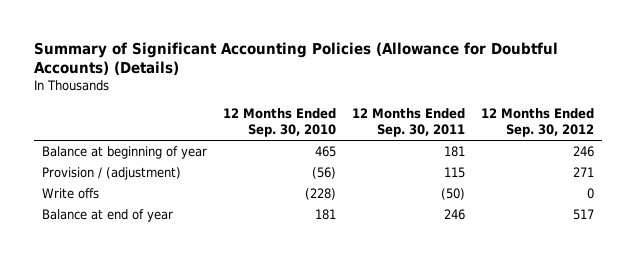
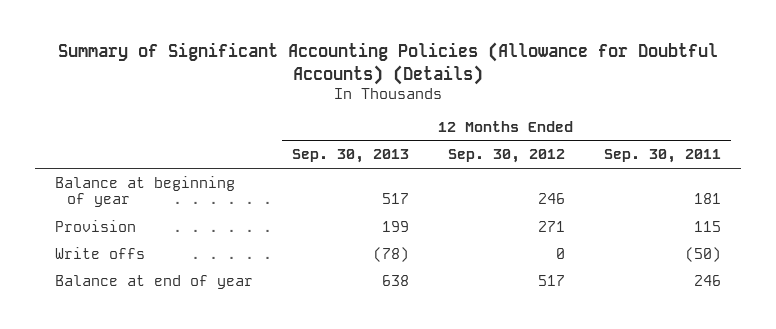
[223,108,337,138] 12 Months Ended Sep. 30, 2010 -> none
none -> [291,149,409,164] Sep. 30, 2013
[41,167,181,181] Provision / (adjustment) -> [54,219,136,232] Provision

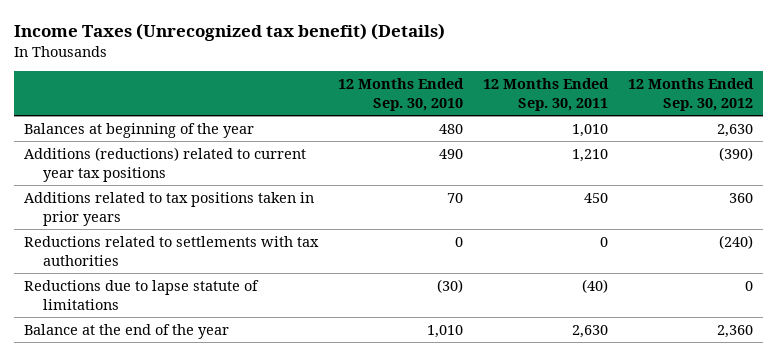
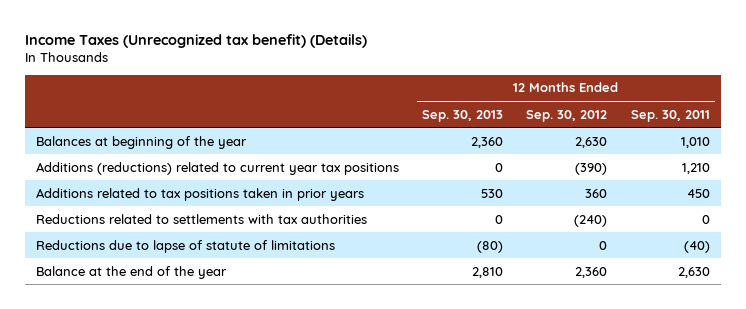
[337,77,464,111] 12 Months Ended Sep. 30, 2010 -> none
none -> [422,109,504,122] Sep. 30, 2013
[23,279,259,310] Reductions due to lapse statute of limitations -> [36,239,336,253] Reductions due to lapse of statute of limitations

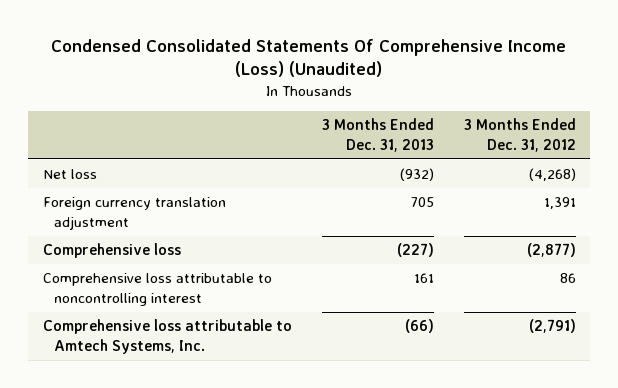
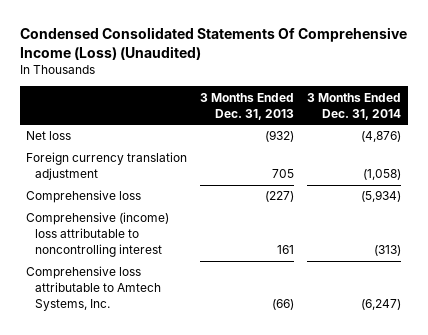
[463,118,576,152] 3 Months Ended Dec. 31, 2012 -> none
none -> [307,92,402,120] 3 Months Ended Dec. 31, 2014
[42,273,272,306] Comprehensive loss attributable to noncontrolling interest -> [26,212,170,258] Comprehensive (income) loss attributable to noncontrolling interest

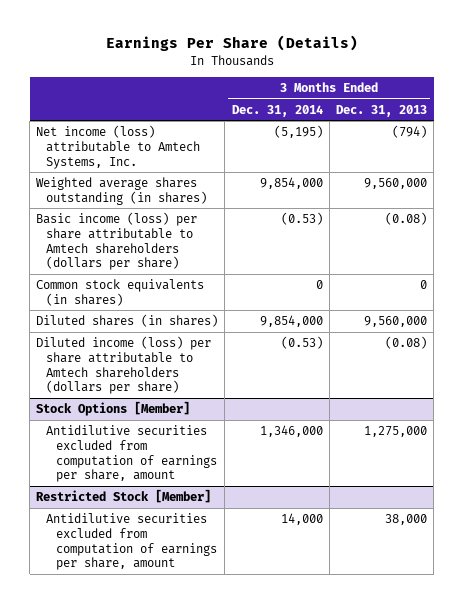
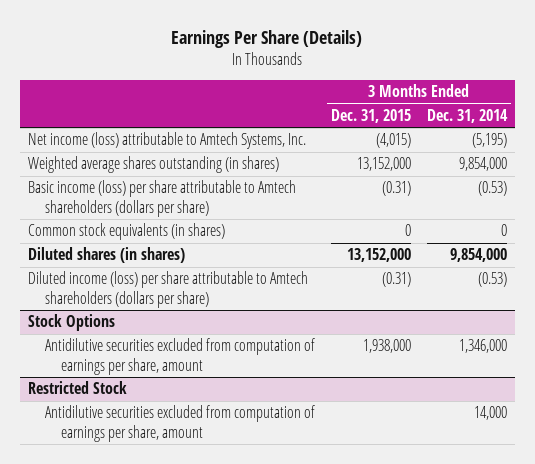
[336,104,428,117] Dec. 31, 2013 -> none
none -> [330,108,411,123] Dec. 31, 2015
[36,401,191,417] Stock Options [Member] -> [28,314,116,332] Stock Options
[36,489,212,504] Restricted Stock [Member] -> [28,381,128,395] Restricted Stock

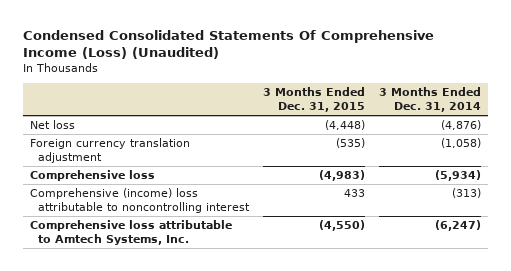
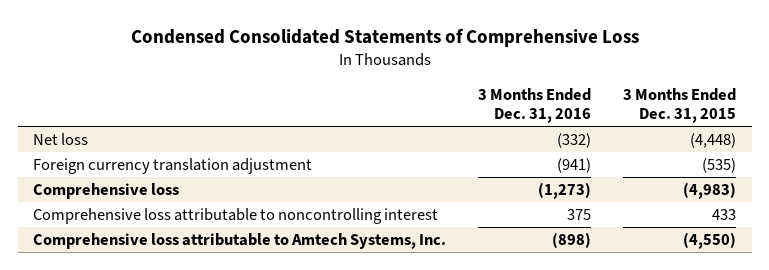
[22,29,434,60] Condensed Consolidated Statements Of Comprehensive Income (Loss) (Unaudited) -> [130,28,639,48] Condensed Consolidated Statements of Comprehensive Loss
[379,87,482,113] 3 Months Ended Dec. 31, 2014 -> none
none -> [478,88,592,124] 3 Months Ended Dec. 31, 2016
[29,188,251,214] Comprehensive (income) loss attributable to noncontrolling interest -> [33,208,439,225] Comprehensive loss attributable to noncontrolling interest

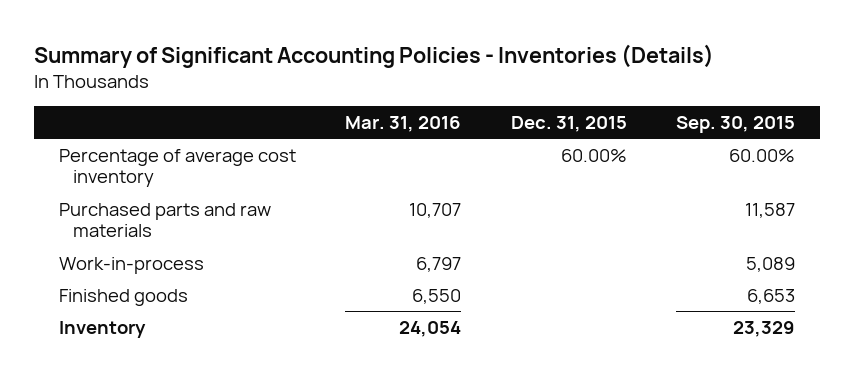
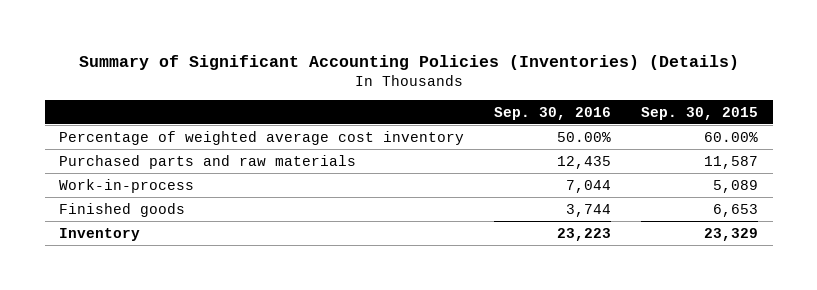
[34,43,715,68] Summary of Significant Accounting Policies - Inventories (Details) -> [78,54,739,70] Summary of Significant Accounting Policies (Inventories) (Details)
[345,116,462,133] Mar. 31, 2016 -> none
[510,116,627,133] Dec. 31, 2015 -> none
none -> [494,106,612,120] Sep. 30, 2016
[58,148,296,188] Percentage of average cost inventory -> [59,130,465,145] Percentage of weighted average cost inventory

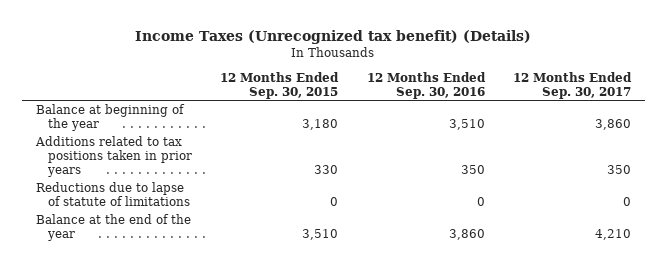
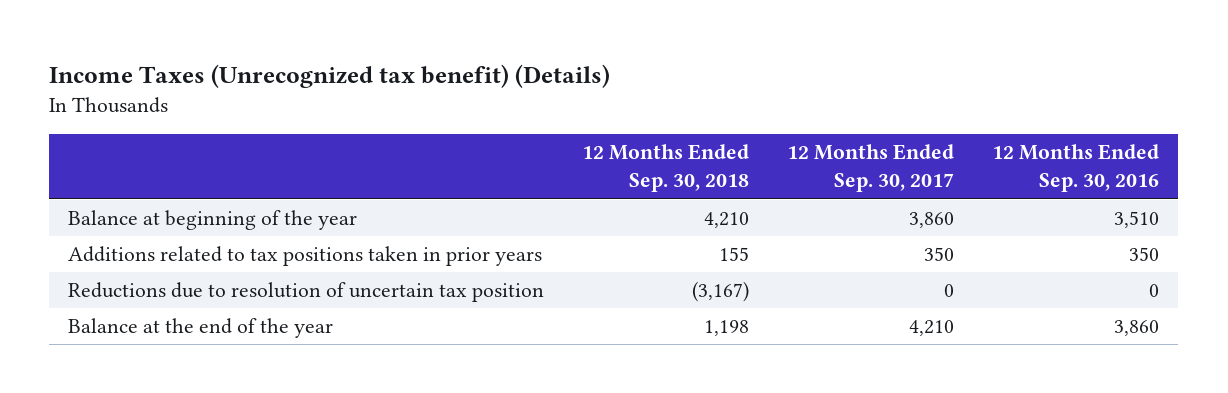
[220,71,340,99] 12 Months Ended Sep. 30, 2015 -> none
none -> [582,144,750,193] 12 Months Ended Sep. 30, 2018
[36,182,191,207] Reductions due to lapse of statute of limitations -> [68,282,545,303] Reductions due to resolution of uncertain tax position

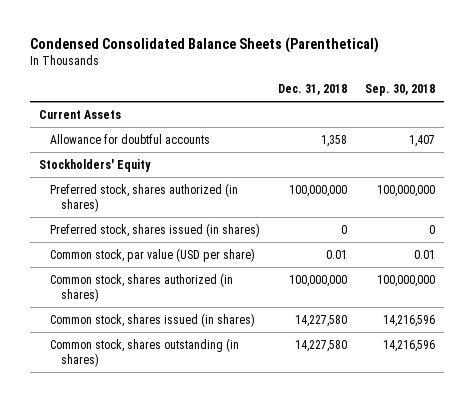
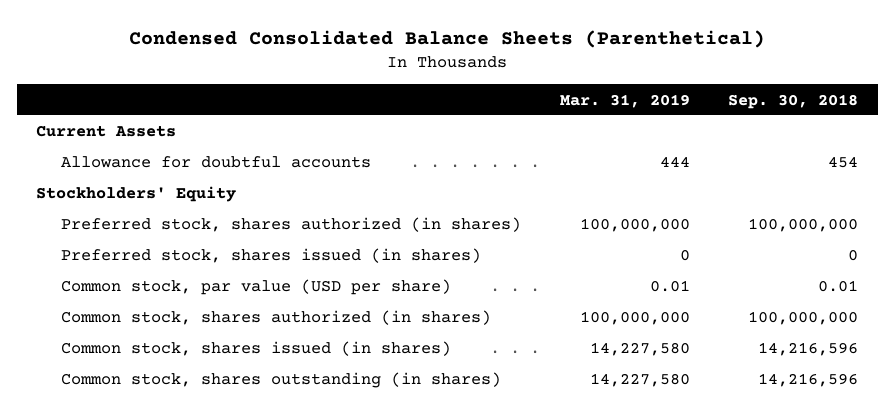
[277,84,347,96] Dec. 31, 2018 -> none
none -> [559,93,690,108] Mar. 31, 2019
[409,134,436,147] 1,407 -> [828,156,859,169] 454

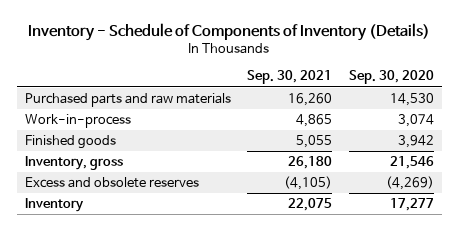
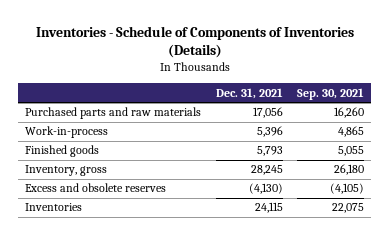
[28,23,431,42] Inventory - Schedule of Components of Inventory (Details) -> [35,25,354,59] Inventories - Schedule of Components of Inventories (Details)
[349,70,435,85] Sep. 30, 2020 -> none
none -> [215,87,283,99] Dec. 31, 2021
[24,198,84,213] Inventory -> [25,203,83,212] Inventories

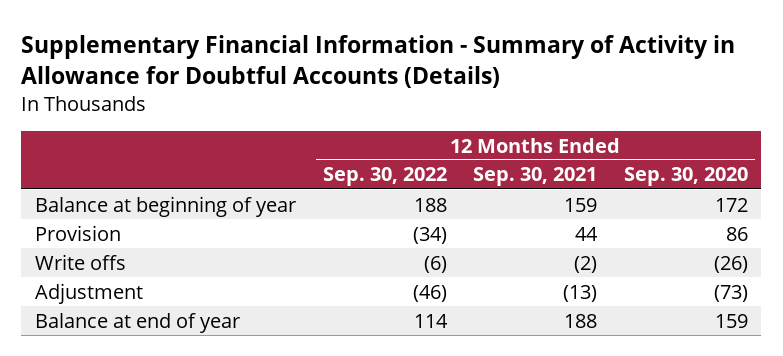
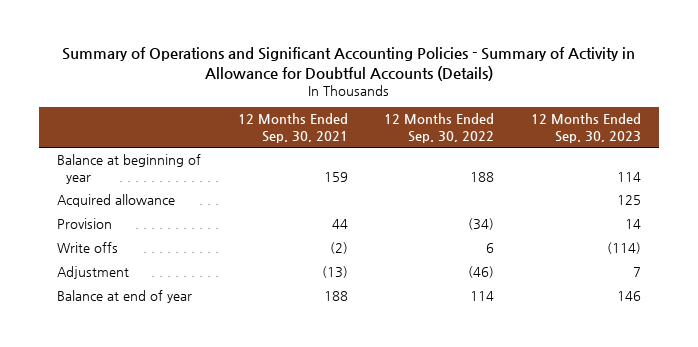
[21,34,736,88] Supplementary Financial Information - Summary of Activity in Allowance for Doubtful Accounts (Details) -> [61,47,635,81] Summary of Operations and Significant Accounting Policies - Summary of Activity in Allowance for Doubtful Accounts (Details)
[624,167,749,187] Sep. 30, 2020 -> none
none -> [530,113,641,143] 12 Months Ended Sep. 30, 2023
none -> [57,194,176,208] Acquired allowance
[423,255,447,273] (6) -> [486,243,495,254] 6

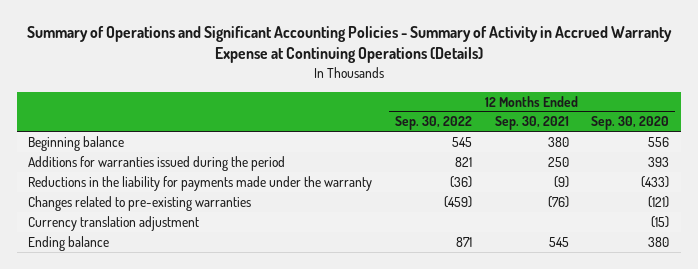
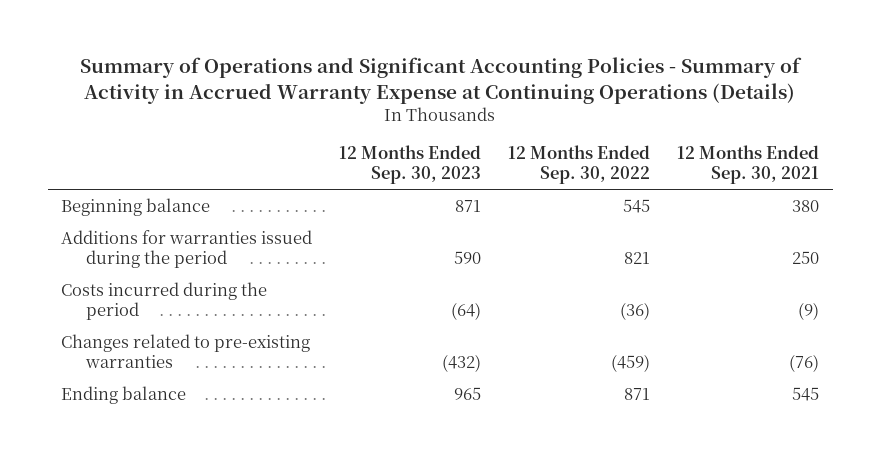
[591,116,670,131] Sep. 30, 2020 -> none
none -> [339,145,482,185] 12 Months Ended Sep. 30, 2023
[28,175,373,191] Reductions in the liability for payments made under the warranty -> [61,282,268,321] Costs incurred during the period
[28,215,200,231] Currency translation adjustment -> none

